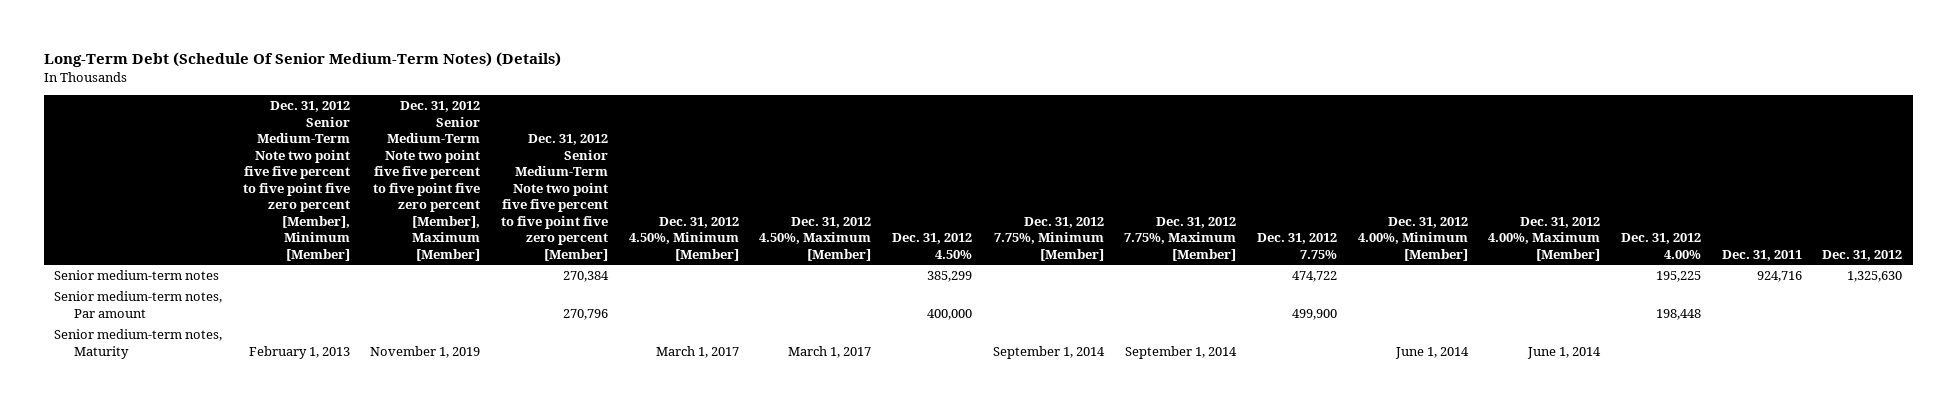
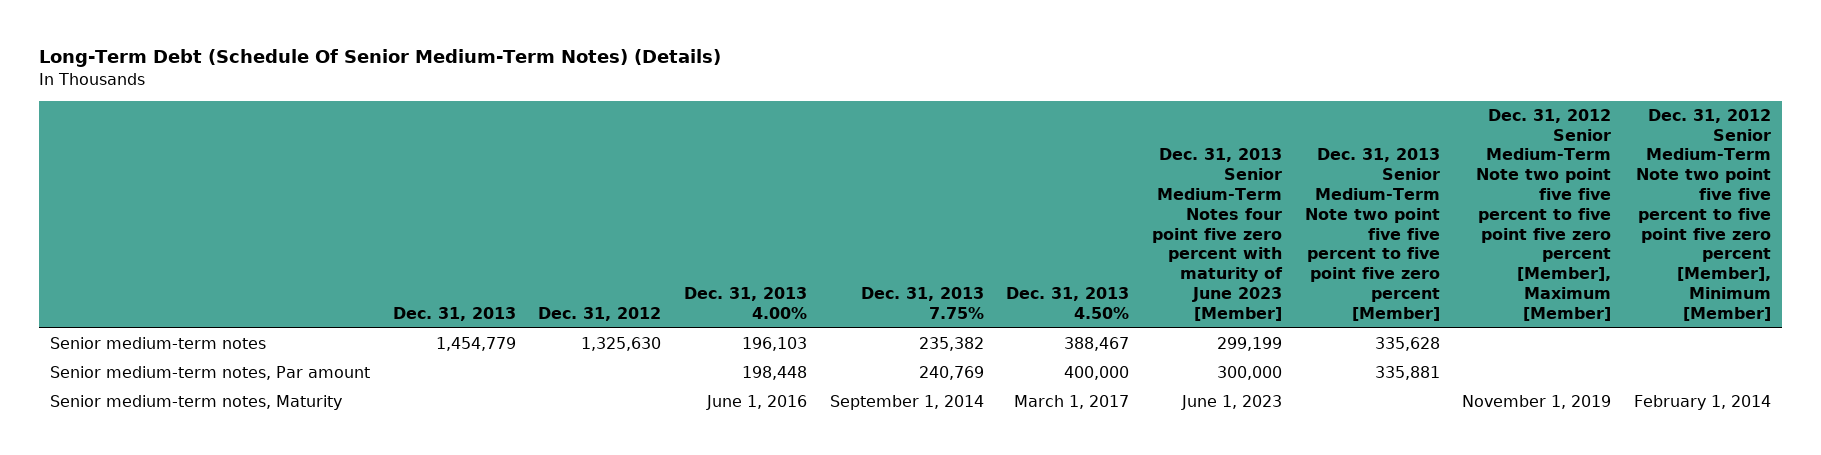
[501,134,609,261] Dec. 31, 2012 Senior Medium-Term Note two point five five percent to five point five zero percent [Member] -> none
[628,216,739,261] Dec. 31, 2012 4.50%, Minimum [Member] -> none
[759,216,872,261] Dec. 31, 2012 4.50%, Maximum [Member] -> none
[892,233,973,259] Dec. 31, 2012 4.50% -> none
[993,216,1104,261] Dec. 31, 2012 7.75%, Minimum [Member] -> none
[1124,216,1237,261] Dec. 31, 2012 7.75%, Maximum [Member] -> none
[1257,233,1338,259] Dec. 31, 2012 7.75% -> none
[1357,216,1468,261] Dec. 31, 2012 4.00%, Minimum [Member] -> none
[1488,216,1601,261] Dec. 31, 2012 4.00%, Maximum [Member] -> none
[1621,233,1702,259] Dec. 31, 2012 4.00% -> none
[1721,249,1802,261] Dec. 31, 2011 -> none
none -> [392,306,516,321] Dec. 31, 2013
none -> [684,287,808,319] Dec. 31, 2013 4.00%
none -> [860,287,984,319] Dec. 31, 2013 7.75%
none -> [1006,287,1130,319] Dec. 31, 2013 4.50%
none -> [1152,148,1284,321] Dec. 31, 2013 Senior Medium-Term Notes four point five zero percent with maturity of June 2023 [Member]
none -> [1304,148,1440,321] Dec. 31, 2013 Senior Medium-Term Note two point five five percent to five point five zero percent [Member]
[248,345,350,359] February 1, 2013 -> [1633,395,1771,411] February 1, 2014

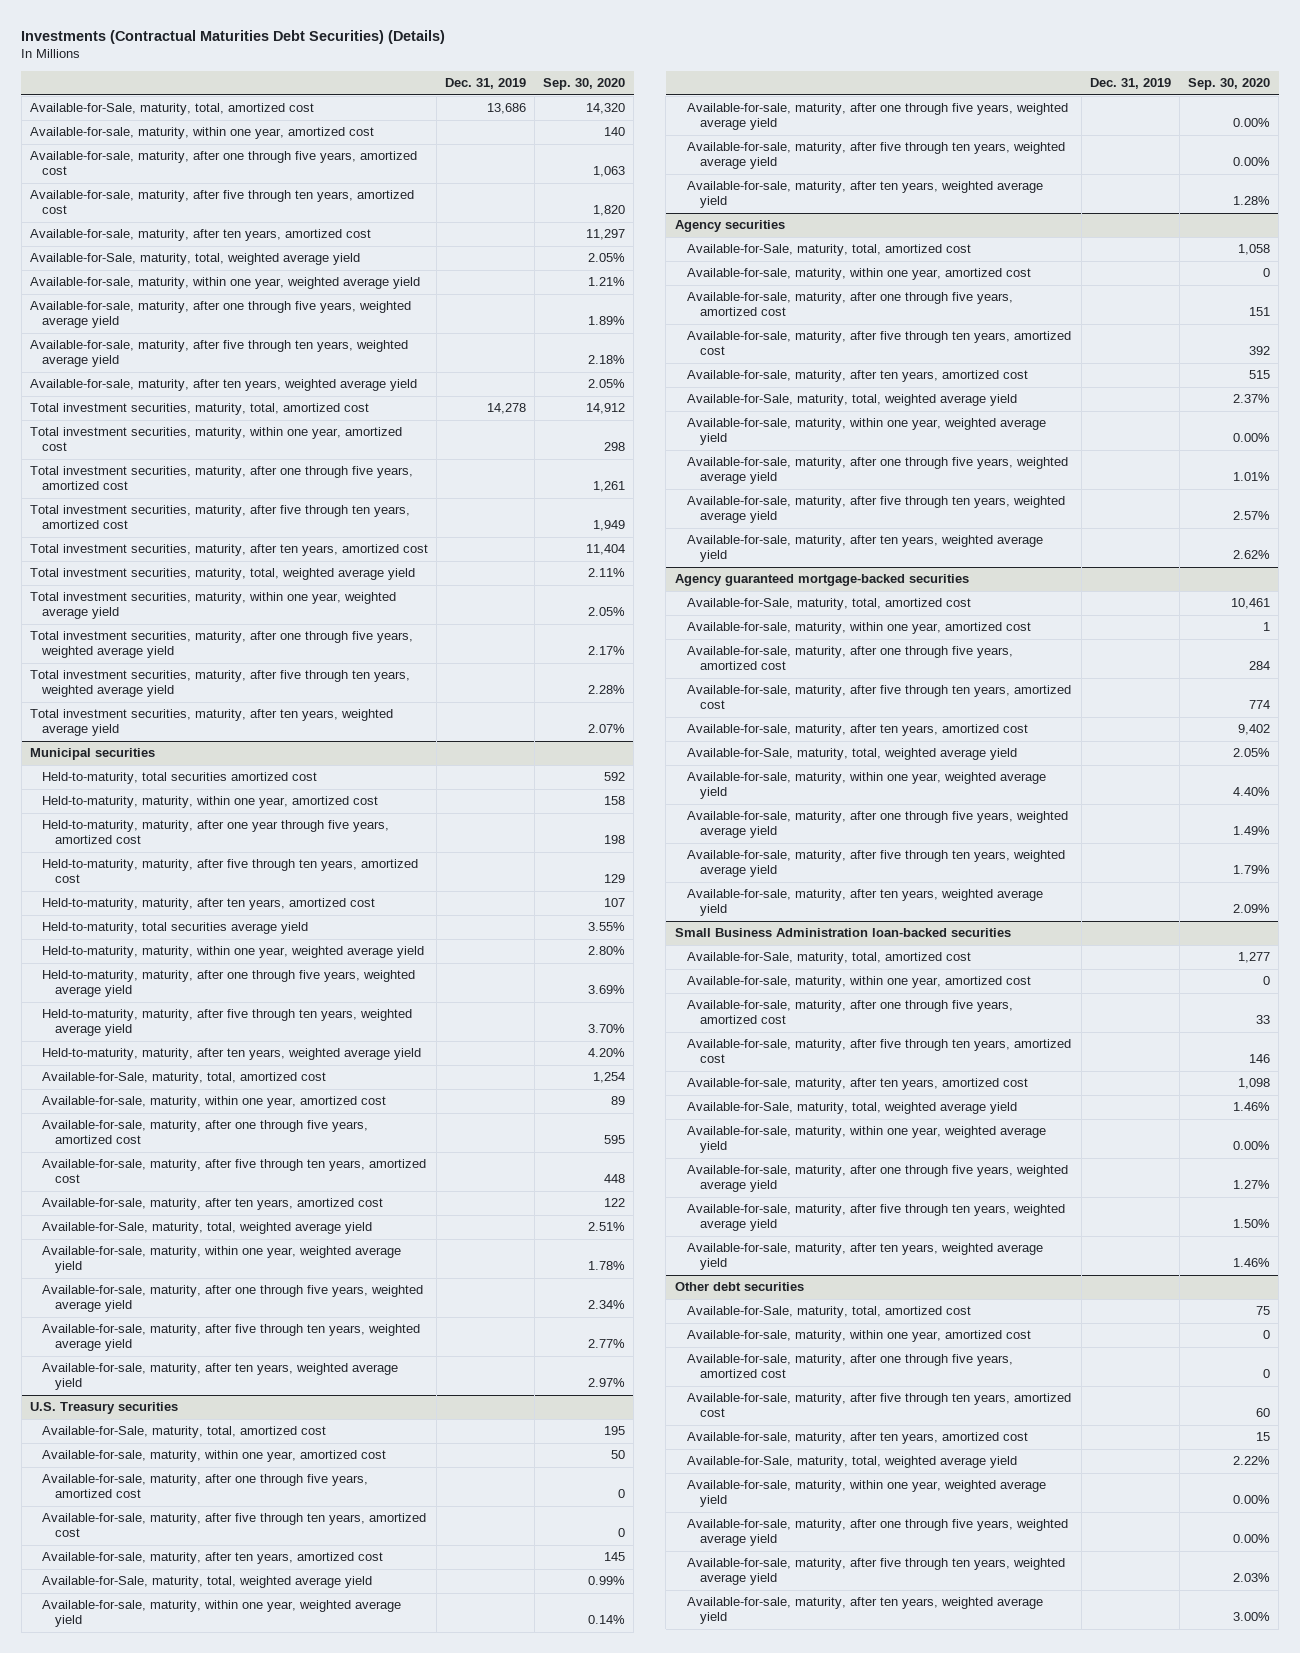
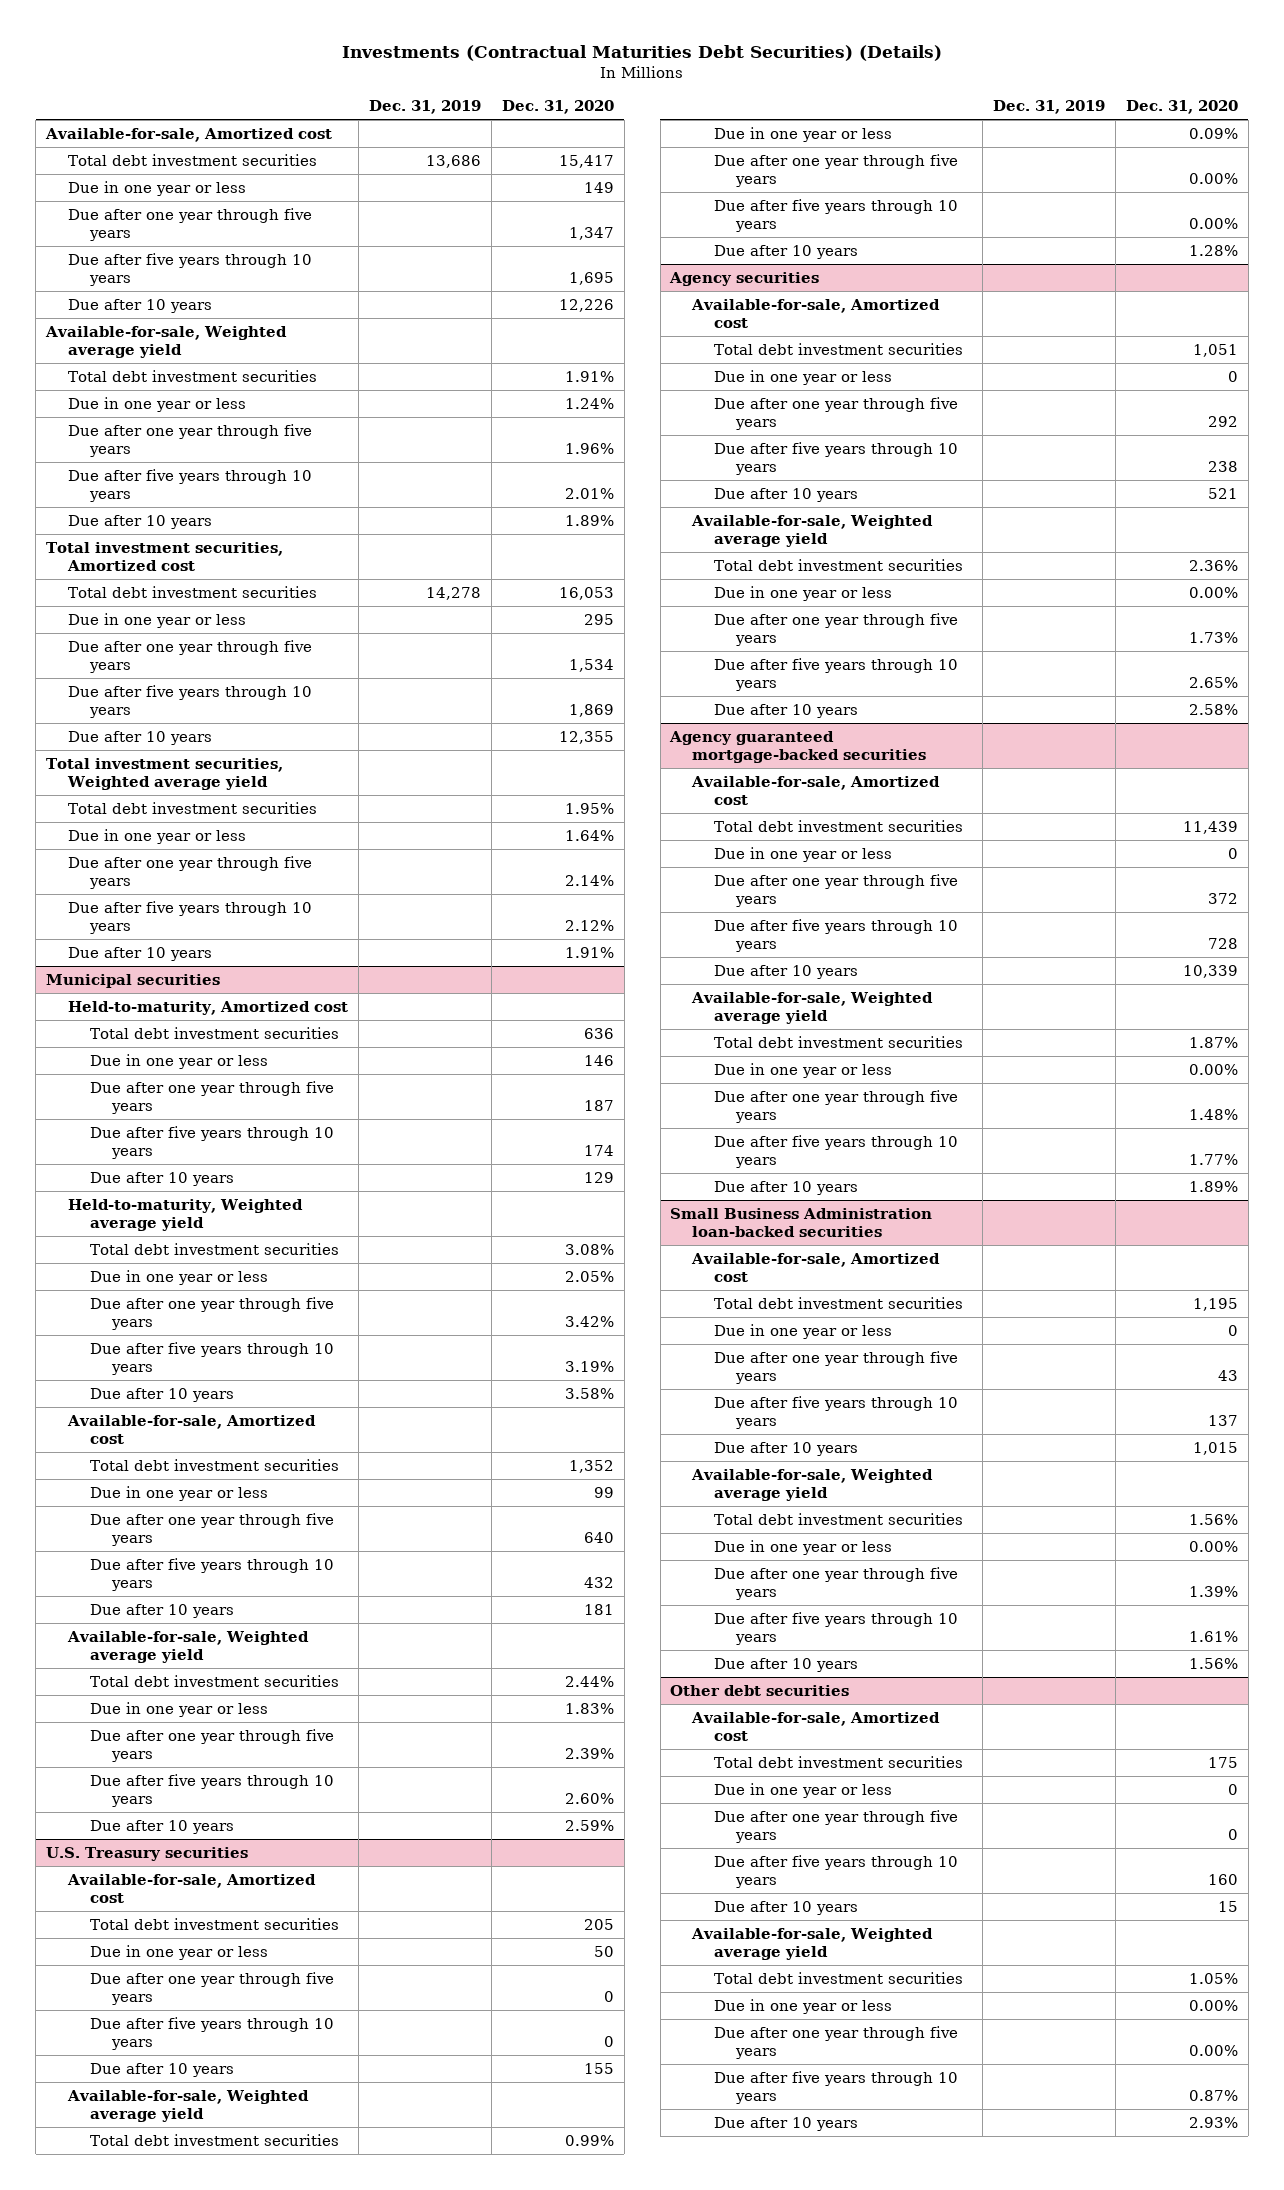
[543,78,626,91] Sep. 30, 2020 -> none
none -> [501,99,614,114] Dec. 31, 2020
none -> [45,127,333,142] Available-for-sale, Amortized cost
[29,103,314,116] Available-for-Sale, maturity, total, amortized cost -> [68,153,318,166] Total debt investment securities
[29,127,374,140] Available-for-sale, maturity, within one year, amortized cost -> [68,180,247,196] Due in one year or less
[29,151,417,176] Available-for-sale, maturity, after one through five years, amortized cost -> [68,207,313,241] Due after one year through five years
[29,190,414,215] Available-for-sale, maturity, after five through ten years, amortized cost -> [68,252,313,286] Due after five years through 10 years
[29,229,371,242] Available-for-sale, maturity, after ten years, amortized cost -> [68,298,213,313] Due after 10 years
none -> [45,325,288,358] Available-for-sale, Weighted average yield
[29,253,360,266] Available-for-Sale, maturity, total, weighted average yield -> [68,369,318,382] Total debt investment securities
[29,277,420,290] Available-for-sale, maturity, within one year, weighted average yield -> [68,396,247,412] Due in one year or less
[29,301,411,329] Available-for-sale, maturity, after one through five years, weighted average yield -> [68,423,313,457] Due after one year through five years
[29,340,408,368] Available-for-sale, maturity, after five through ten years, weighted average yield -> [68,468,313,502] Due after five years through 10 years
[29,379,417,392] Available-for-sale, maturity, after ten years, weighted average yield -> [68,514,213,529] Due after 10 years
none -> [46,541,284,571] Total investment securities, Amortized cost
[29,403,369,416] Total investment securities, maturity, total, amortized cost -> [68,585,318,598] Total debt investment securities
[29,427,402,452] Total investment securities, maturity, within one year, amortized cost -> [68,612,247,628] Due in one year or less
[29,466,413,491] Total investment securities, maturity, after one through five years, amortized cost -> [68,639,313,673] Due after one year through five years
[29,505,410,530] Total investment securities, maturity, after five through ten years, amortized cost -> [68,684,313,718] Due after five years through 10 years
[29,544,428,557] Total investment securities, maturity, after ten years, amortized cost -> [68,730,213,745] Due after 10 years
none -> [46,757,284,790] Total investment securities, Weighted average yield
[29,568,415,581] Total investment securities, maturity, total, weighted average yield -> [68,801,318,814] Total debt investment securities
[29,592,396,620] Total investment securities, maturity, within one year, weighted average yield -> [68,828,247,844] Due in one year or less
[29,631,413,659] Total investment securities, maturity, after one through five years, weighted average yield -> [68,855,313,889] Due after one year through five years
[29,670,410,698] Total investment securities, maturity, after five through ten years, weighted average yield -> [68,900,313,934] Due after five years through 10 years
[29,709,393,737] Total investment securities, maturity, after ten years, weighted average yield -> [68,946,213,961] Due after 10 years
none -> [68,1000,349,1015] Held-to-maturity, Amortized cost
[42,772,318,785] Held-to-maturity, total securities amortized cost -> [90,1026,340,1039] Total debt investment securities
[42,796,379,809] Held-to-maturity, maturity, within one year, amortized cost -> [90,1053,269,1069] Due in one year or less
[42,820,390,845] Held-to-maturity, maturity, after one year through five years, amortized cost -> [90,1080,335,1114] Due after one year through five years
[42,859,419,884] Held-to-maturity, maturity, after five through ten years, amortized cost -> [90,1125,335,1159] Due after five years through 10 years
[42,898,376,911] Held-to-maturity, maturity, after ten years, amortized cost -> [90,1171,235,1186] Due after 10 years
none -> [68,1198,304,1231] Held-to-maturity, Weighted average yield
[42,922,309,935] Held-to-maturity, total securities average yield -> [90,1242,340,1255] Total debt investment securities
[42,946,425,959] Held-to-maturity, maturity, within one year, weighted average yield -> [90,1269,269,1285] Due in one year or less
[42,970,416,998] Held-to-maturity, maturity, after one through five years, weighted average yield -> [90,1296,335,1330] Due after one year through five years
[42,1009,413,1037] Held-to-maturity, maturity, after five through ten years, weighted average yield -> [90,1341,335,1375] Due after five years through 10 years
[42,1048,422,1061] Held-to-maturity, maturity, after ten years, weighted average yield -> [90,1387,235,1402] Due after 10 years
none -> [67,1414,317,1444] Available-for-sale, Amortized cost
[42,1072,327,1085] Available-for-Sale, maturity, total, amortized cost -> [90,1458,340,1471] Total debt investment securities
[42,1096,387,1109] Available-for-sale, maturity, within one year, amortized cost -> [90,1485,269,1501] Due in one year or less
[42,1120,369,1145] Available-for-sale, maturity, after one through five years, amortized cost -> [90,1512,335,1546] Due after one year through five years
[42,1159,427,1184] Available-for-sale, maturity, after five through ten years, amortized cost -> [90,1557,335,1591] Due after five years through 10 years
[42,1198,384,1211] Available-for-sale, maturity, after ten years, amortized cost -> [90,1603,235,1618] Due after 10 years
none -> [67,1630,310,1663] Available-for-sale, Weighted average yield
[42,1222,373,1235] Available-for-Sale, maturity, total, weighted average yield -> [90,1674,340,1687] Total debt investment securities
[42,1246,402,1274] Available-for-sale, maturity, within one year, weighted average yield -> [90,1701,269,1717] Due in one year or less
[42,1285,424,1313] Available-for-sale, maturity, after one through five years, weighted average yield -> [90,1728,335,1762] Due after one year through five years
[42,1324,421,1352] Available-for-sale, maturity, after five through ten years, weighted average yield -> [90,1773,335,1807] Due after five years through 10 years
[42,1363,399,1391] Available-for-sale, maturity, after ten years, weighted average yield -> [90,1819,235,1834] Due after 10 years
none -> [67,1873,317,1903] Available-for-sale, Amortized cost
[42,1426,327,1439] Available-for-Sale, maturity, total, amortized cost -> [90,1917,340,1930] Total debt investment securities
[42,1450,387,1463] Available-for-sale, maturity, within one year, amortized cost -> [90,1944,269,1960] Due in one year or less
[42,1474,369,1499] Available-for-sale, maturity, after one through five years, amortized cost -> [90,1971,335,2005] Due after one year through five years
[42,1513,427,1538] Available-for-sale, maturity, after five through ten years, amortized cost -> [90,2016,335,2050] Due after five years through 10 years
[42,1552,384,1565] Available-for-sale, maturity, after ten years, amortized cost -> [90,2062,235,2077] Due after 10 years
none -> [67,2089,310,2122] Available-for-sale, Weighted average yield
[42,1576,373,1589] Available-for-Sale, maturity, total, weighted average yield -> [90,2133,340,2146] Total debt investment securities
[42,1600,402,1628] Available-for-sale, maturity, within one year, weighted average yield -> [714,126,893,142] Due in one year or less
[687,103,1069,131] Available-for-sale, maturity, after one through five years, weighted average yield -> [714,153,959,187] Due after one year through five years
[687,142,1066,170] Available-for-sale, maturity, after five through ten years, weighted average yield -> [714,198,959,232] Due after five years through 10 years
[687,181,1044,209] Available-for-sale, maturity, after ten years, weighted average yield -> [714,244,859,259] Due after 10 years
none -> [691,298,941,328] Available-for-sale, Amortized cost
[687,244,972,257] Available-for-Sale, maturity, total, amortized cost -> [714,342,964,355] Total debt investment securities
[687,268,1032,281] Available-for-sale, maturity, within one year, amortized cost -> [714,369,893,385] Due in one year or less
[687,292,1014,317] Available-for-sale, maturity, after one through five years, amortized cost -> [714,396,959,430] Due after one year through five years
[687,331,1072,356] Available-for-sale, maturity, after five through ten years, amortized cost -> [714,441,959,475] Due after five years through 10 years
[687,370,1029,383] Available-for-sale, maturity, after ten years, amortized cost -> [714,487,859,502] Due after 10 years
none -> [691,514,934,547] Available-for-sale, Weighted average yield
[687,394,1018,407] Available-for-Sale, maturity, total, weighted average yield -> [714,558,964,571] Total debt investment securities
[687,418,1047,446] Available-for-sale, maturity, within one year, weighted average yield -> [714,585,893,601] Due in one year or less
[687,457,1069,485] Available-for-sale, maturity, after one through five years, weighted average yield -> [714,612,959,646] Due after one year through five years
[687,496,1066,524] Available-for-sale, maturity, after five through ten years, weighted average yield -> [714,657,959,691] Due after five years through 10 years
[687,535,1044,563] Available-for-sale, maturity, after ten years, weighted average yield -> [714,703,859,718] Due after 10 years
none -> [691,775,941,805] Available-for-sale, Amortized cost
[687,598,972,611] Available-for-Sale, maturity, total, amortized cost -> [714,819,964,832] Total debt investment securities
[687,622,1032,635] Available-for-sale, maturity, within one year, amortized cost -> [714,846,893,862] Due in one year or less
[687,646,1014,671] Available-for-sale, maturity, after one through five years, amortized cost -> [714,873,959,907] Due after one year through five years
[687,685,1072,710] Available-for-sale, maturity, after five through ten years, amortized cost -> [714,918,959,952] Due after five years through 10 years
[687,724,1029,737] Available-for-sale, maturity, after ten years, amortized cost -> [714,964,859,979] Due after 10 years
none -> [691,991,934,1024] Available-for-sale, Weighted average yield
[687,748,1018,761] Available-for-Sale, maturity, total, weighted average yield -> [714,1035,964,1048] Total debt investment securities
[687,772,1047,800] Available-for-sale, maturity, within one year, weighted average yield -> [714,1062,893,1078] Due in one year or less
[687,811,1069,839] Available-for-sale, maturity, after one through five years, weighted average yield -> [714,1089,959,1123] Due after one year through five years
[687,850,1066,878] Available-for-sale, maturity, after five through ten years, weighted average yield -> [714,1134,959,1168] Due after five years through 10 years
[687,889,1044,917] Available-for-sale, maturity, after ten years, weighted average yield -> [714,1180,859,1195] Due after 10 years
none -> [691,1252,941,1282] Available-for-sale, Amortized cost
[687,952,972,965] Available-for-Sale, maturity, total, amortized cost -> [714,1296,964,1309] Total debt investment securities
[687,976,1032,989] Available-for-sale, maturity, within one year, amortized cost -> [714,1323,893,1339] Due in one year or less
[687,1000,1014,1025] Available-for-sale, maturity, after one through five years, amortized cost -> [714,1350,959,1384] Due after one year through five years
[687,1039,1072,1064] Available-for-sale, maturity, after five through ten years, amortized cost -> [714,1395,959,1429] Due after five years through 10 years
[687,1078,1029,1091] Available-for-sale, maturity, after ten years, amortized cost -> [714,1441,859,1456] Due after 10 years
none -> [691,1468,934,1501] Available-for-sale, Weighted average yield
[687,1102,1018,1115] Available-for-Sale, maturity, total, weighted average yield -> [714,1512,964,1525] Total debt investment securities
[687,1126,1047,1154] Available-for-sale, maturity, within one year, weighted average yield -> [714,1539,893,1555] Due in one year or less
[687,1165,1069,1193] Available-for-sale, maturity, after one through five years, weighted average yield -> [714,1566,959,1600] Due after one year through five years
[687,1204,1066,1232] Available-for-sale, maturity, after five through ten years, weighted average yield -> [714,1611,959,1645] Due after five years through 10 years
[687,1243,1044,1271] Available-for-sale, maturity, after ten years, weighted average yield -> [714,1657,859,1672] Due after 10 years
none -> [691,1711,941,1741] Available-for-sale, Amortized cost
[687,1306,972,1319] Available-for-Sale, maturity, total, amortized cost -> [714,1755,964,1768] Total debt investment securities
[687,1330,1032,1343] Available-for-sale, maturity, within one year, amortized cost -> [714,1782,893,1798] Due in one year or less
[687,1354,1014,1379] Available-for-sale, maturity, after one through five years, amortized cost -> [714,1809,959,1843] Due after one year through five years
[687,1393,1072,1418] Available-for-sale, maturity, after five through ten years, amortized cost -> [714,1854,959,1888] Due after five years through 10 years
[687,1432,1029,1445] Available-for-sale, maturity, after ten years, amortized cost -> [714,1900,859,1915] Due after 10 years
none -> [691,1927,934,1960] Available-for-sale, Weighted average yield
[687,1456,1018,1469] Available-for-Sale, maturity, total, weighted average yield -> [714,1971,964,1984] Total debt investment securities
[687,1480,1047,1508] Available-for-sale, maturity, within one year, weighted average yield -> [714,1998,893,2014] Due in one year or less
[687,1519,1069,1547] Available-for-sale, maturity, after one through five years, weighted average yield -> [714,2025,959,2059] Due after one year through five years
[687,1558,1066,1586] Available-for-sale, maturity, after five through ten years, weighted average yield -> [714,2070,959,2104] Due after five years through 10 years
[687,1597,1044,1625] Available-for-sale, maturity, after ten years, weighted average yield -> [714,2116,859,2131] Due after 10 years

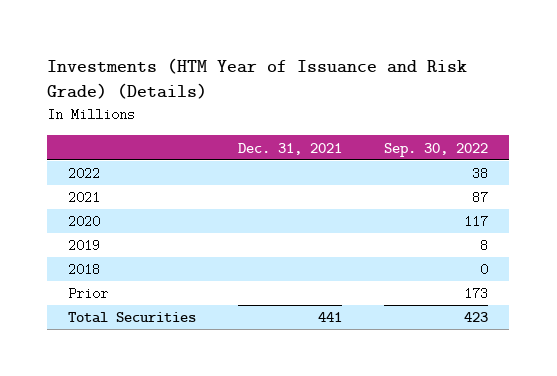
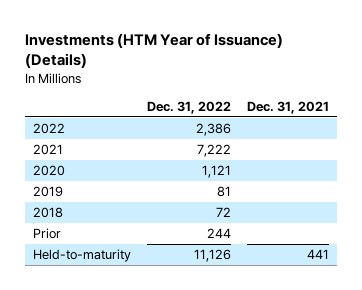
[47,58,468,100] Investments (HTM Year of Issuance and Risk Grade) (Details) -> [25,33,284,69] Investments (HTM Year of Issuance) (Details)
[384,142,489,157] Sep. 30, 2022 -> none
none -> [147,100,232,114] Dec. 31, 2022
[68,312,197,324] Total Securities -> [33,249,132,263] Held-to-maturity

